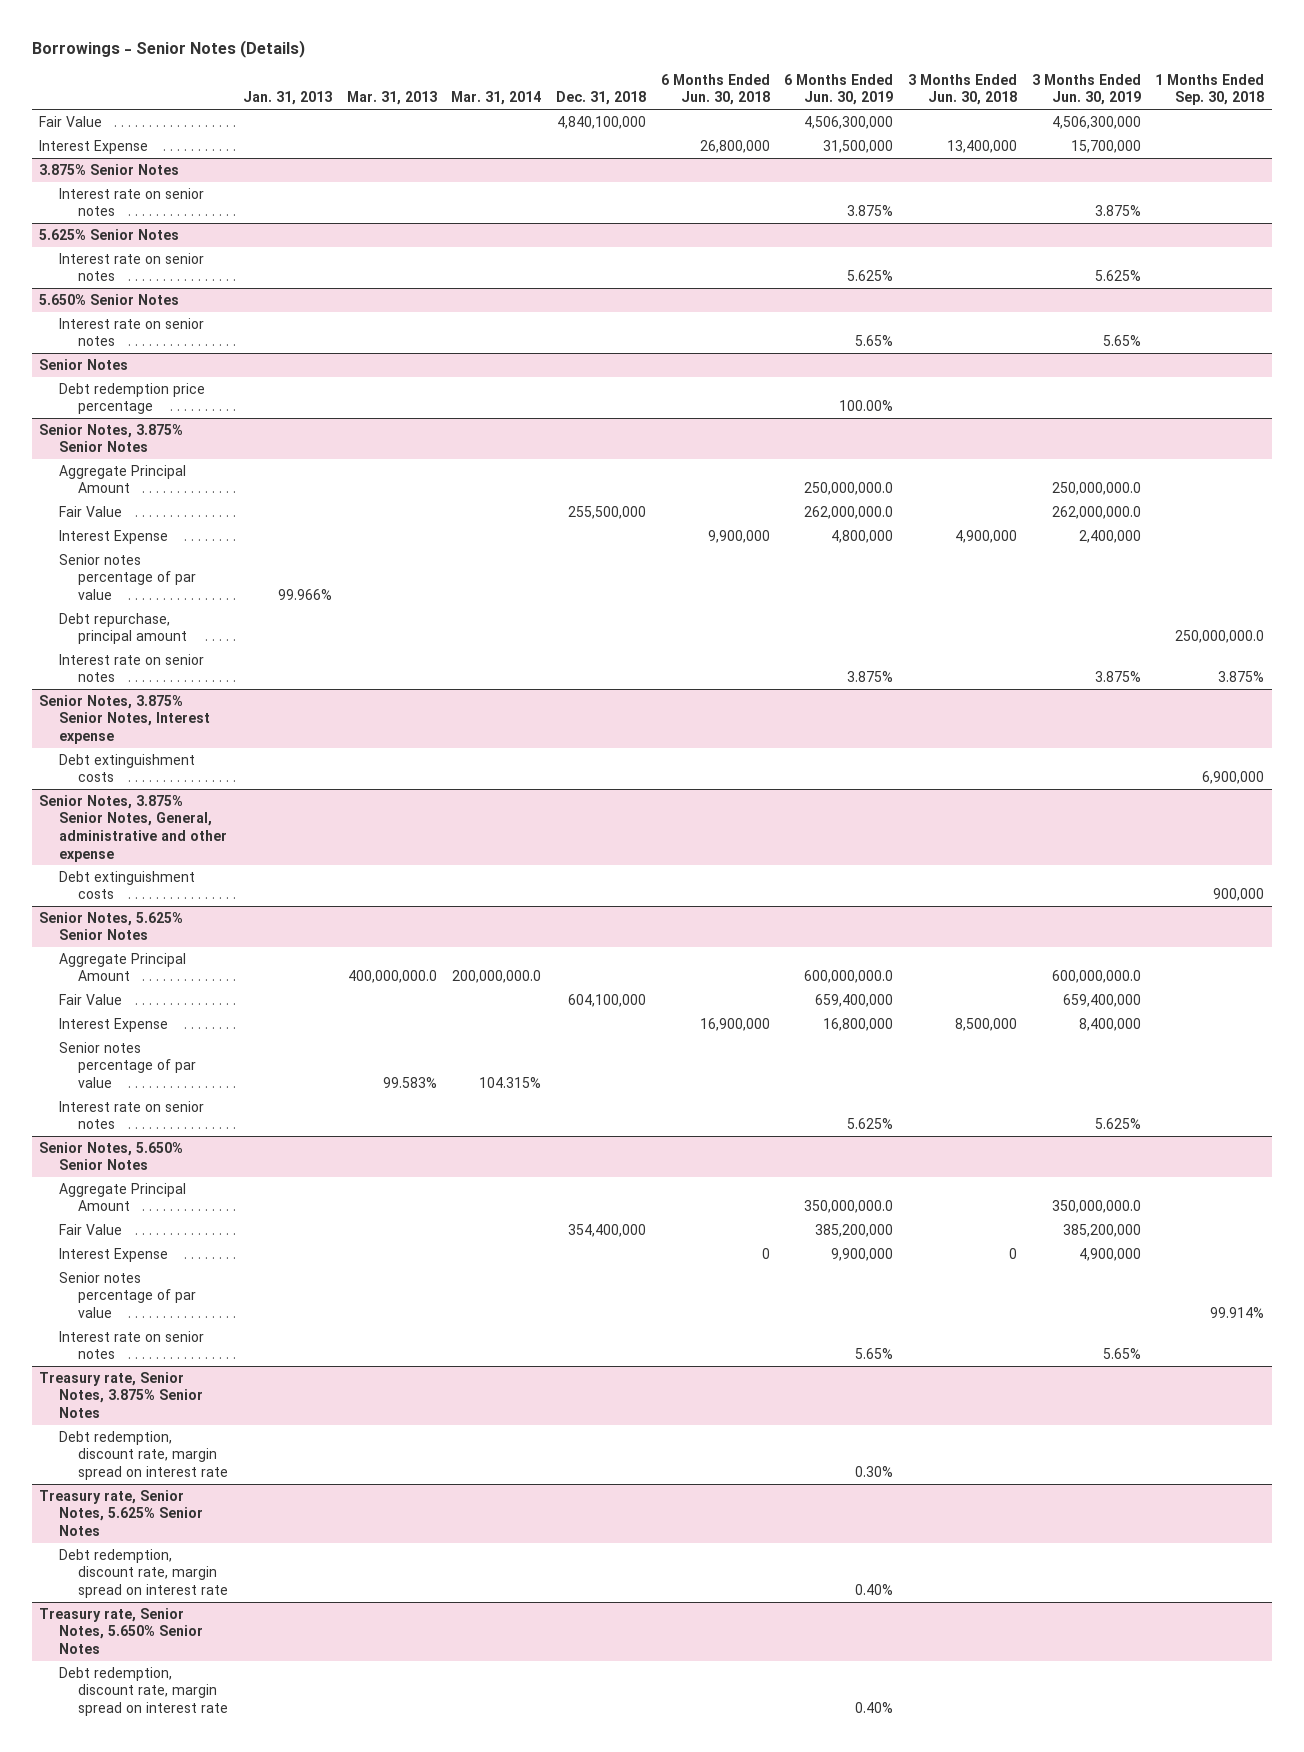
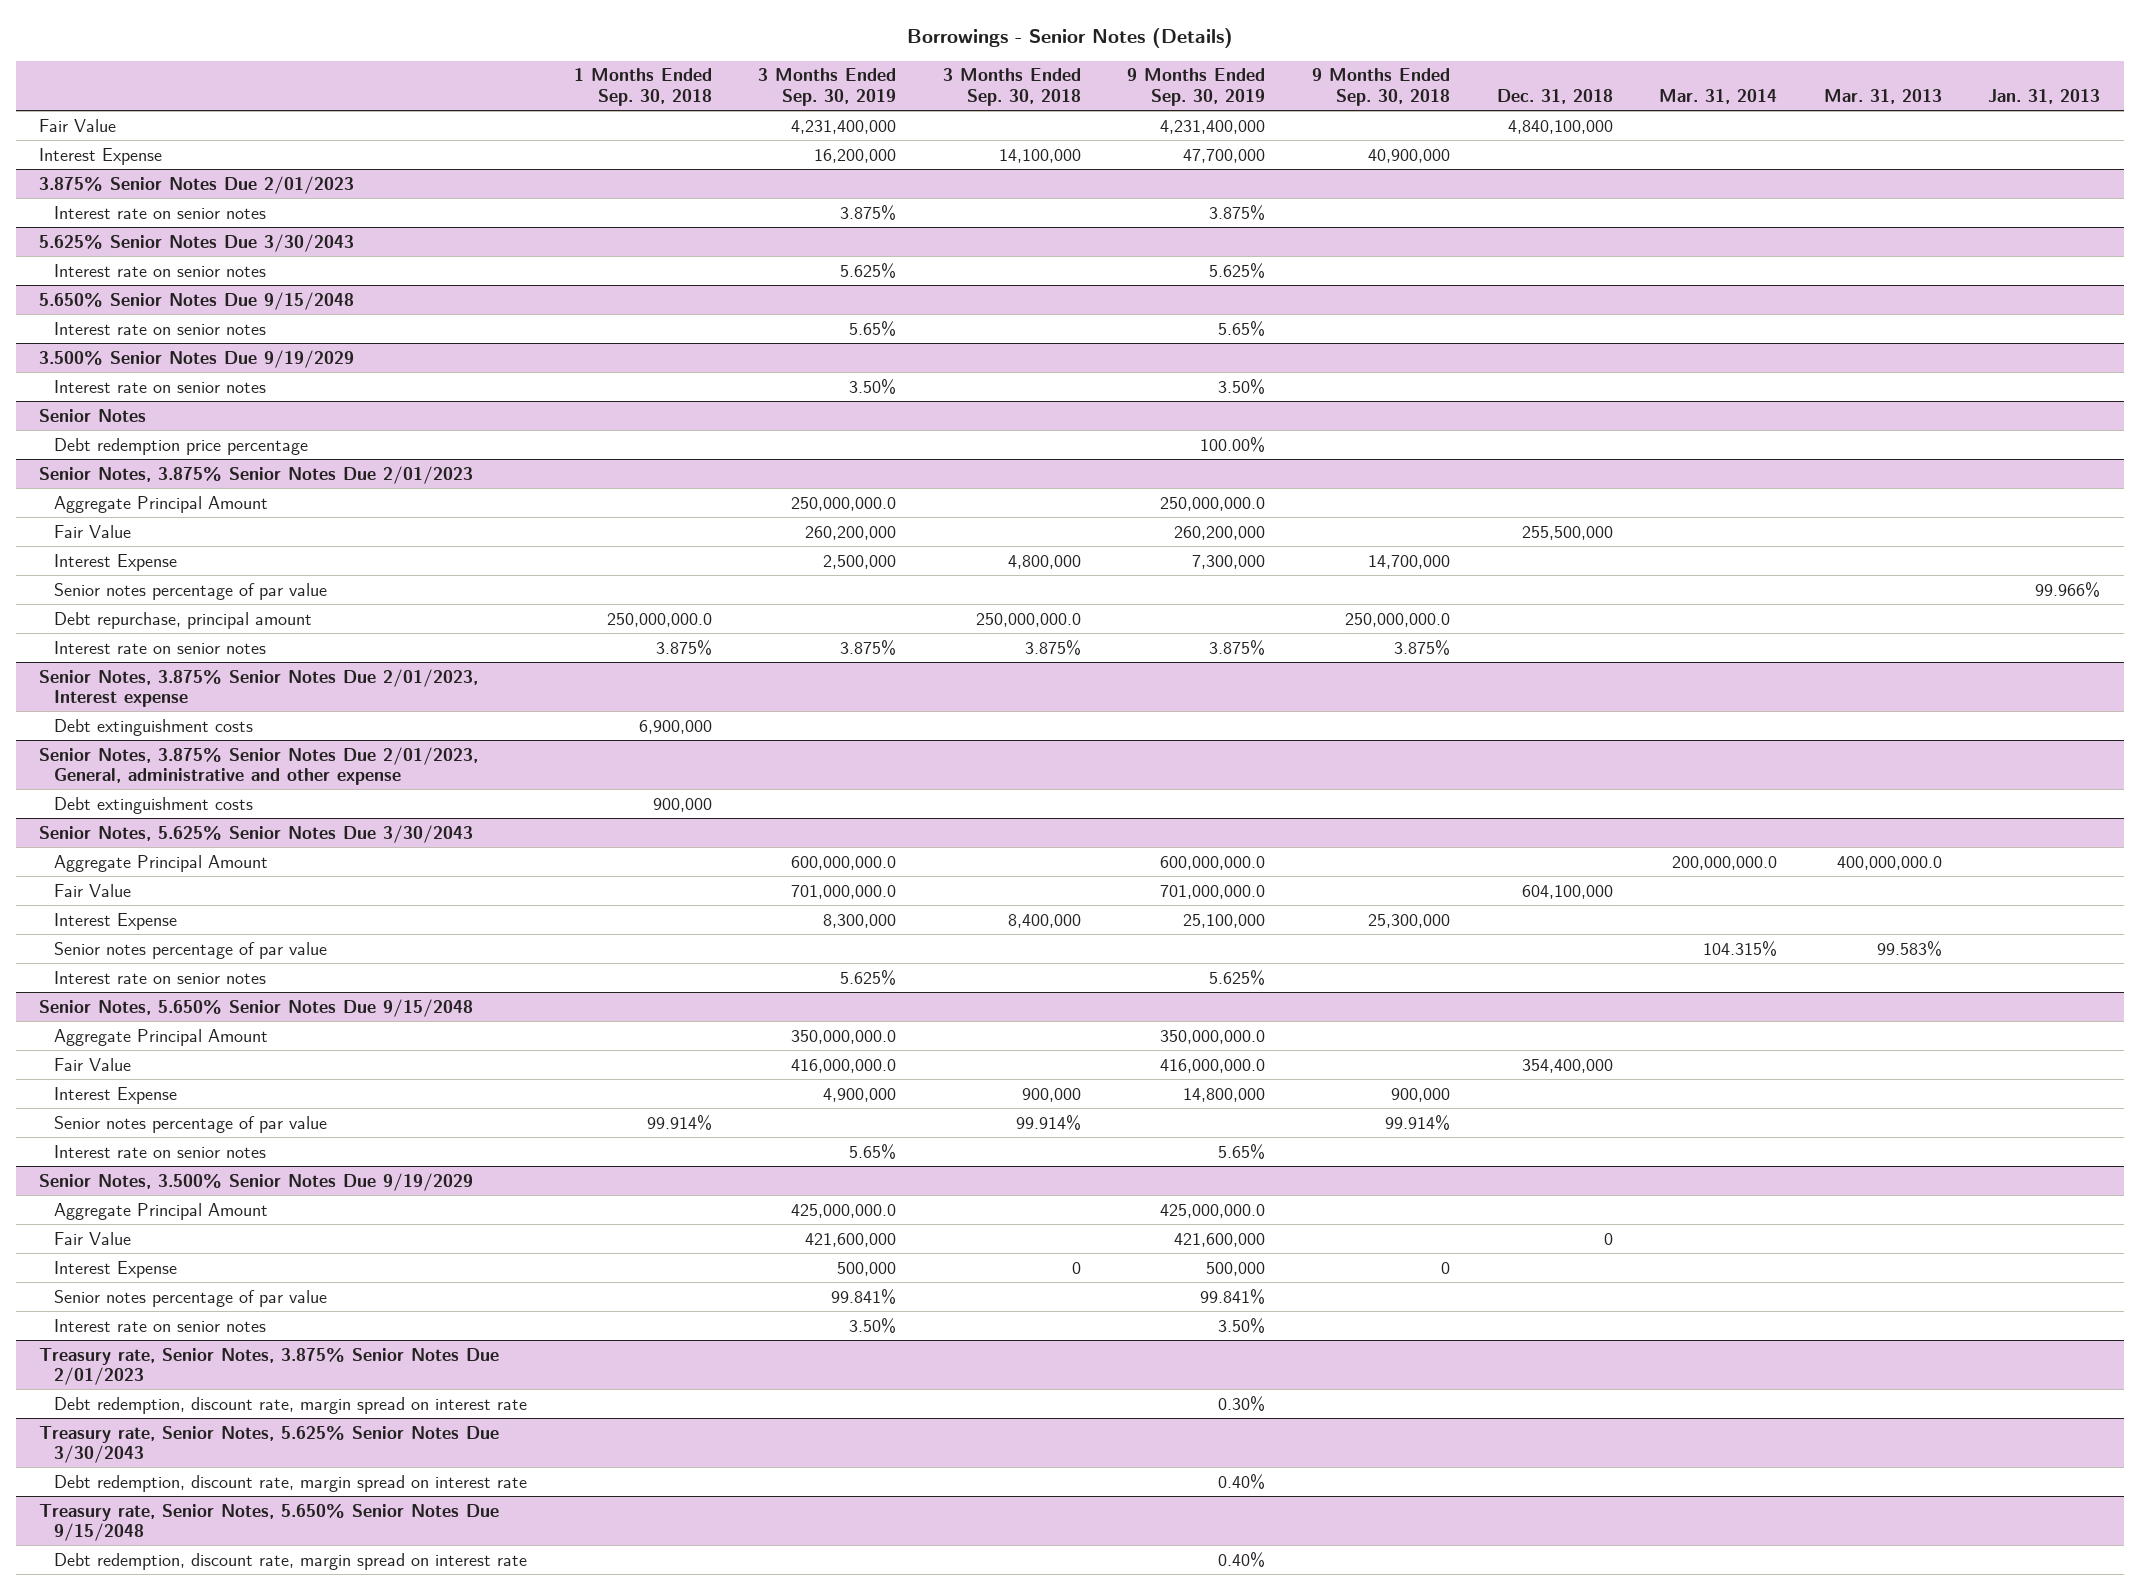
[660,73,770,106] 6 Months Ended Jun. 30, 2018 -> none
[784,73,894,106] 6 Months Ended Jun. 30, 2019 -> none
[908,73,1018,106] 3 Months Ended Jun. 30, 2018 -> none
[1031,73,1141,106] 3 Months Ended Jun. 30, 2019 -> none
none -> [758,68,897,106] 3 Months Ended Sep. 30, 2019
none -> [942,68,1081,106] 3 Months Ended Sep. 30, 2018
none -> [1127,68,1266,106] 9 Months Ended Sep. 30, 2019
none -> [1311,68,1450,106] 9 Months Ended Sep. 30, 2018
[39,163,180,175] 3.875% Senior Notes -> [39,175,355,194] 3.875% Senior Notes Due 2/01/2023
[39,228,180,240] 5.625% Senior Notes -> [39,233,355,252] 5.625% Senior Notes Due 3/30/2043
[39,293,180,305] 5.650% Senior Notes -> [39,291,355,310] 5.650% Senior Notes Due 9/15/2048
none -> [39,349,355,368] 3.500% Senior Notes Due 9/19/2029
none -> [53,379,266,393] Interest rate on senior notes
[39,423,184,453] Senior Notes, 3.875% Senior Notes -> [39,465,474,484] Senior Notes, 3.875% Senior Notes Due 2/01/2023
[39,694,210,744] Senior Notes, 3.875% Senior Notes, Interest expense -> [39,668,479,708] Senior Notes, 3.875% Senior Notes Due 2/01/2023, Interest expense
[39,794,227,862] Senior Notes, 3.875% Senior Notes, General, administrative and other expense -> [39,746,479,786] Senior Notes, 3.875% Senior Notes Due 2/01/2023, General, administrative and other expense
[39,911,184,941] Senior Notes, 5.625% Senior Notes -> [39,824,474,843] Senior Notes, 5.625% Senior Notes Due 3/30/2043
[39,1141,184,1171] Senior Notes, 5.650% Senior Notes -> [39,998,474,1017] Senior Notes, 5.650% Senior Notes Due 9/15/2048
none -> [39,1172,474,1191] Senior Notes, 3.500% Senior Notes Due 9/19/2029
none -> [53,1202,268,1220] Aggregate Principal Amount
none -> [53,1231,131,1245] Fair Value
none -> [53,1260,177,1278] Interest Expense
none -> [53,1289,327,1307] Senior notes percentage of par value
none -> [53,1318,266,1332] Interest rate on senior notes
[39,1371,203,1418] Treasury rate, Senior Notes, 3.875% Senior Notes -> [39,1347,500,1386] Treasury rate, Senior Notes, 3.875% Senior Notes Due 2/01/2023
[39,1489,203,1536] Treasury rate, Senior Notes, 5.625% Senior Notes -> [39,1425,500,1464] Treasury rate, Senior Notes, 5.625% Senior Notes Due 3/30/2043
[39,1607,203,1654] Treasury rate, Senior Notes, 5.650% Senior Notes -> [39,1503,500,1542] Treasury rate, Senior Notes, 5.650% Senior Notes Due 9/15/2048

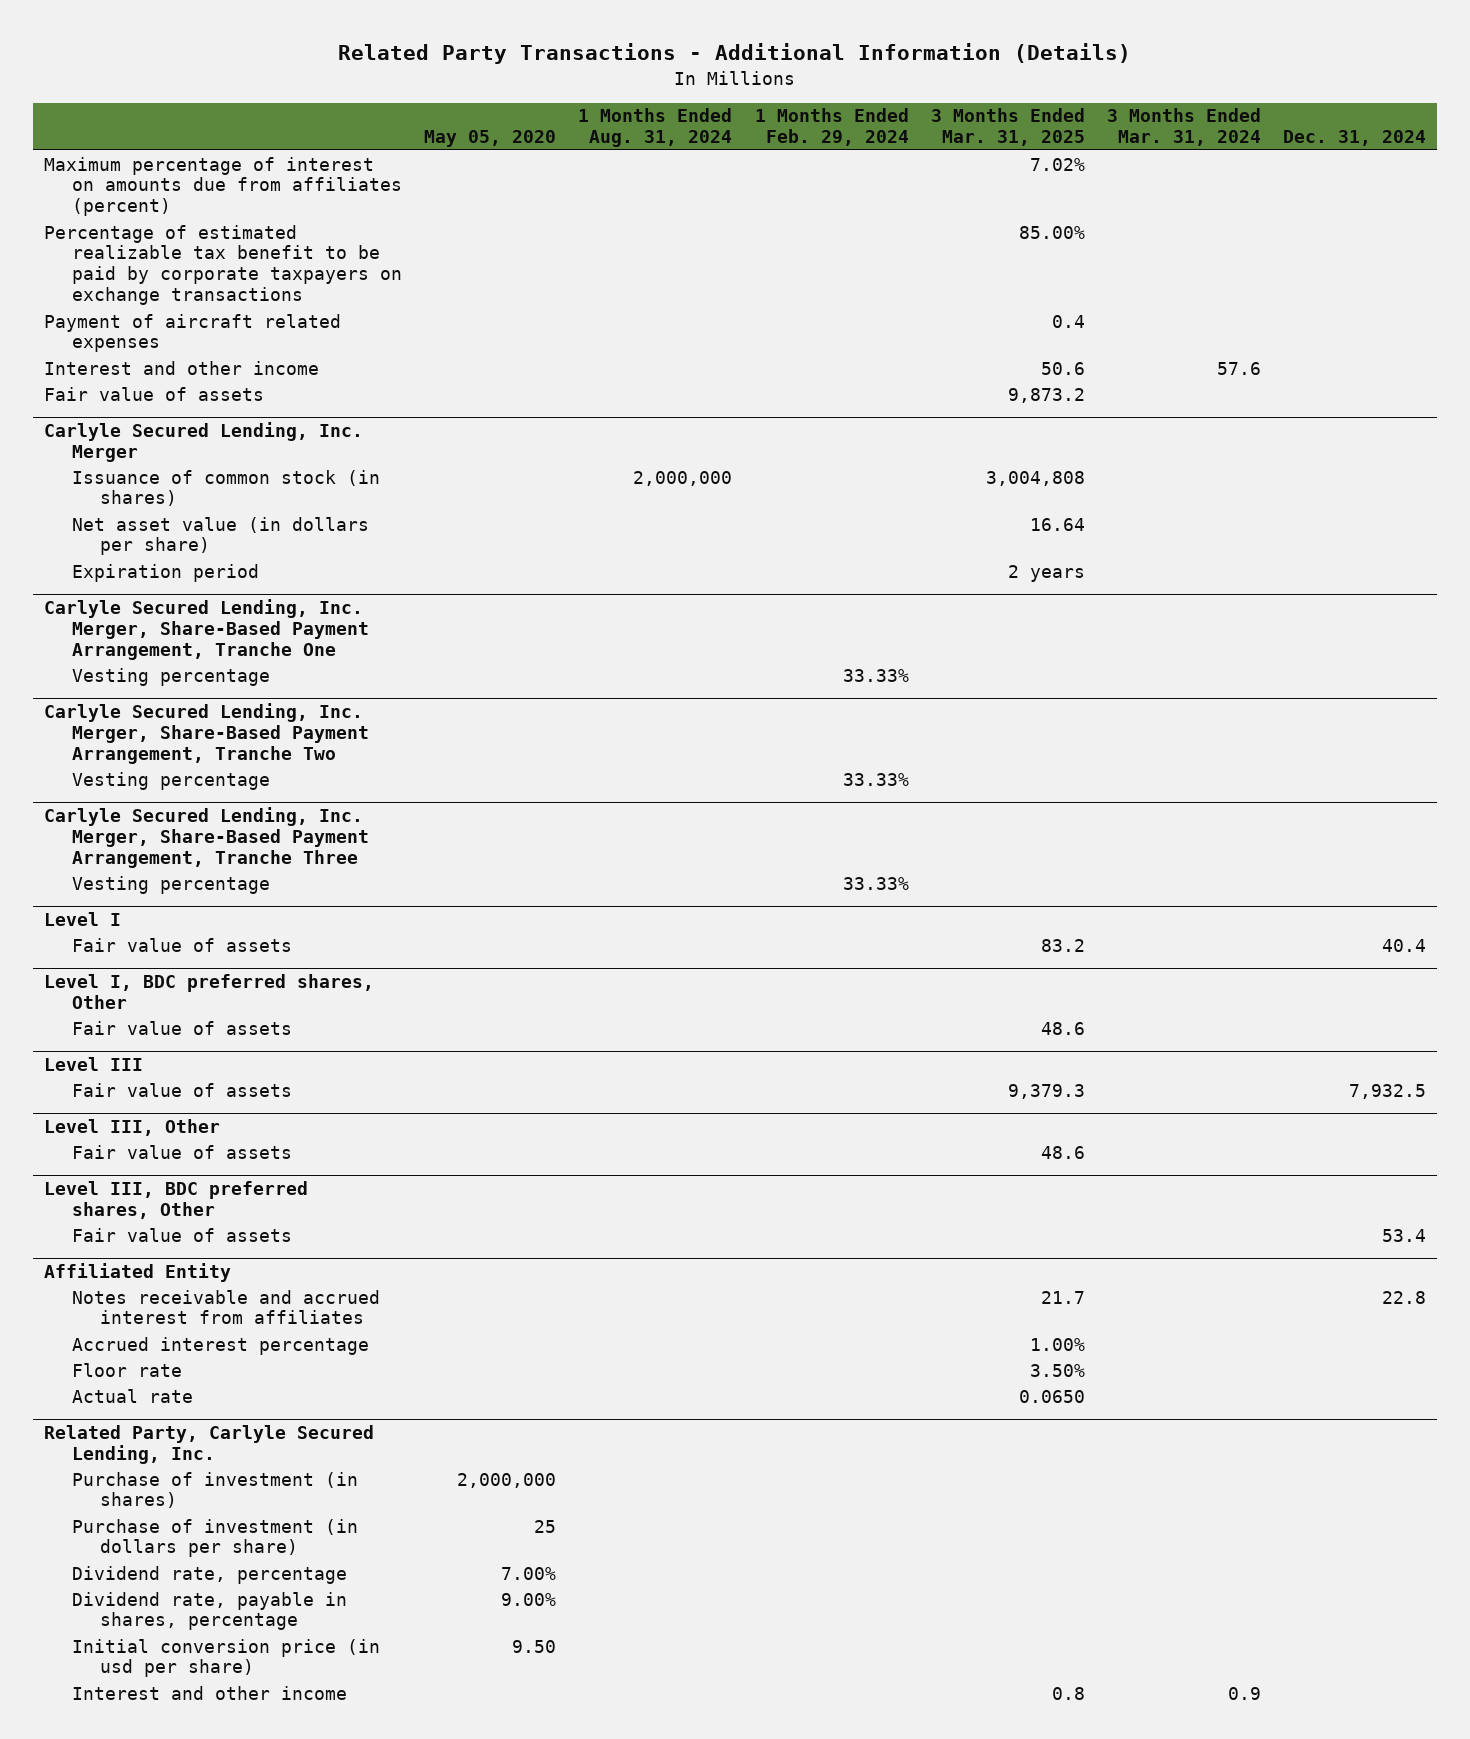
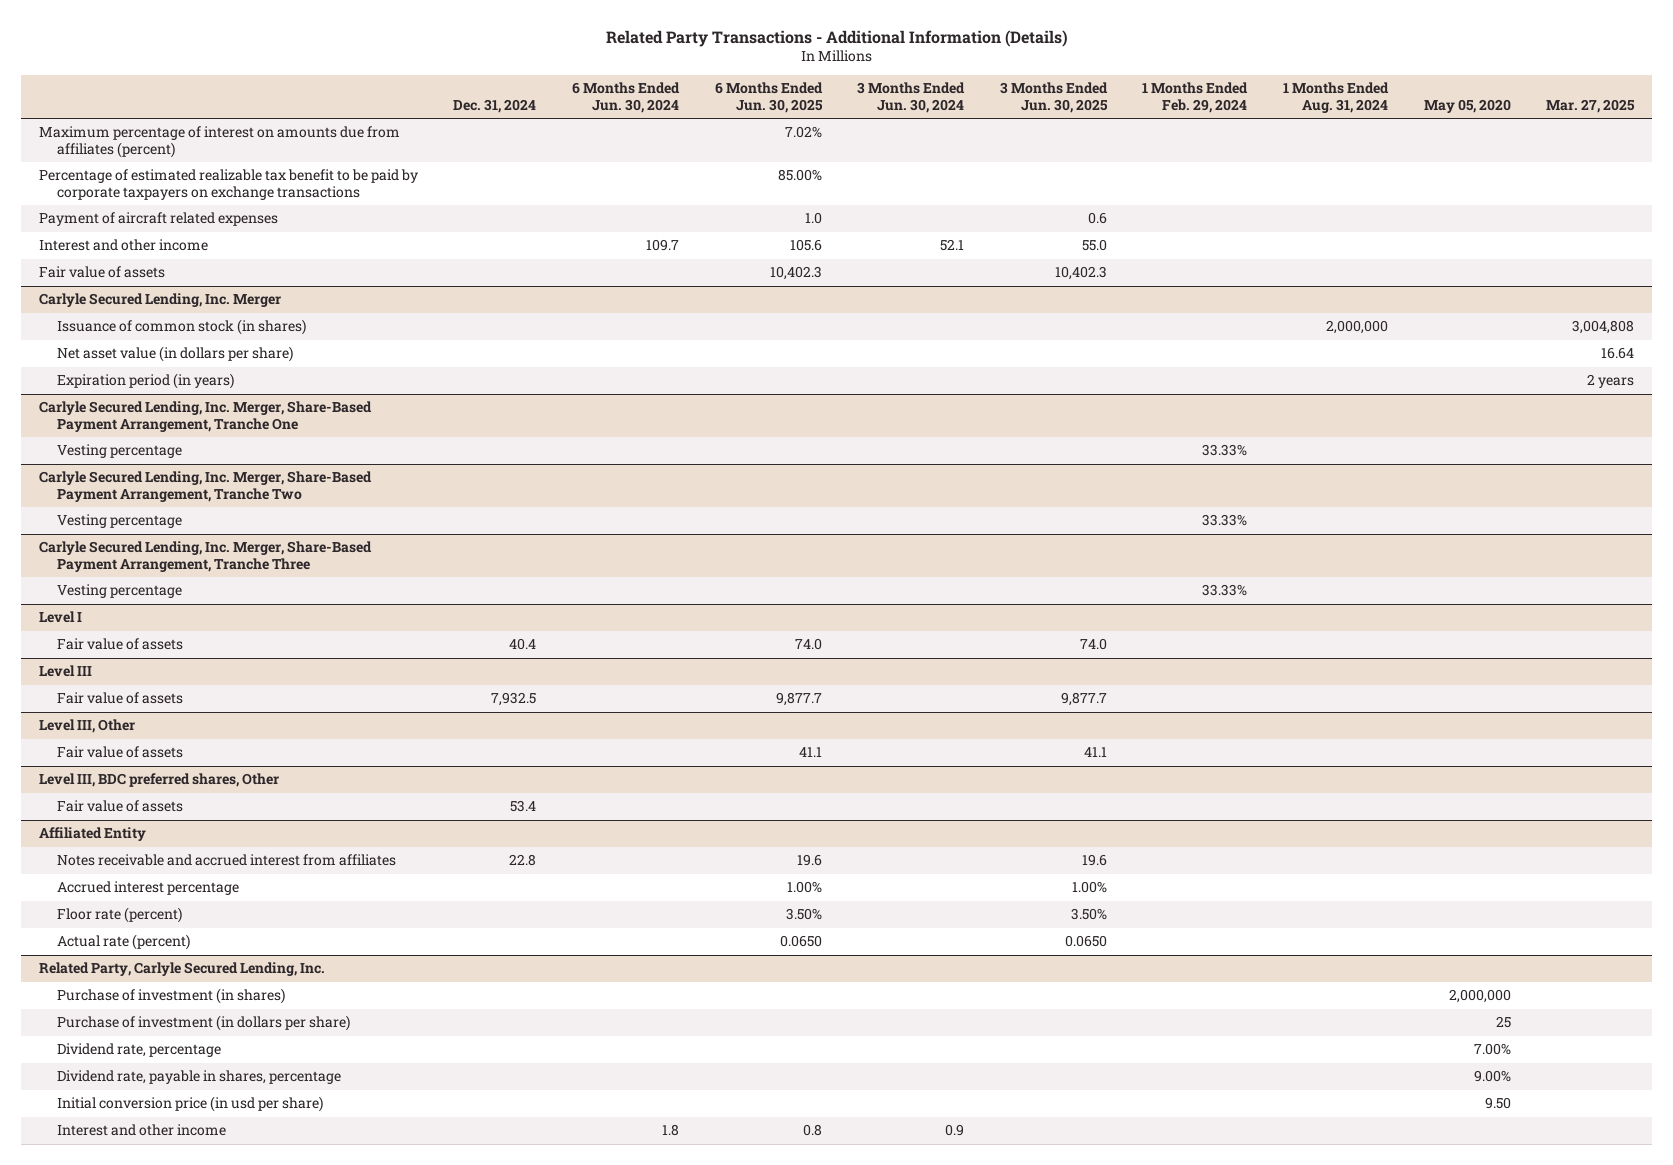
[930,108,1085,147] 3 Months Ended Mar. 31, 2025 -> none
[1107,108,1262,147] 3 Months Ended Mar. 31, 2024 -> none
none -> [571,82,680,113] 6 Months Ended Jun. 30, 2024
none -> [714,82,823,113] 6 Months Ended Jun. 30, 2025
none -> [857,82,966,113] 3 Months Ended Jun. 30, 2024
none -> [999,82,1108,113] 3 Months Ended Jun. 30, 2025
none -> [1546,98,1636,113] Mar. 27, 2025
[71,563,259,582] Expiration period -> [57,373,235,390] Expiration period (in years)
[43,974,374,1009] Level I, BDC preferred shares, Other -> none
[71,1020,292,1035] Fair value of assets -> none
[71,1362,182,1377] Floor rate -> [57,907,183,924] Floor rate (percent)
[71,1388,193,1403] Actual rate -> [57,934,191,951] Actual rate (percent)

